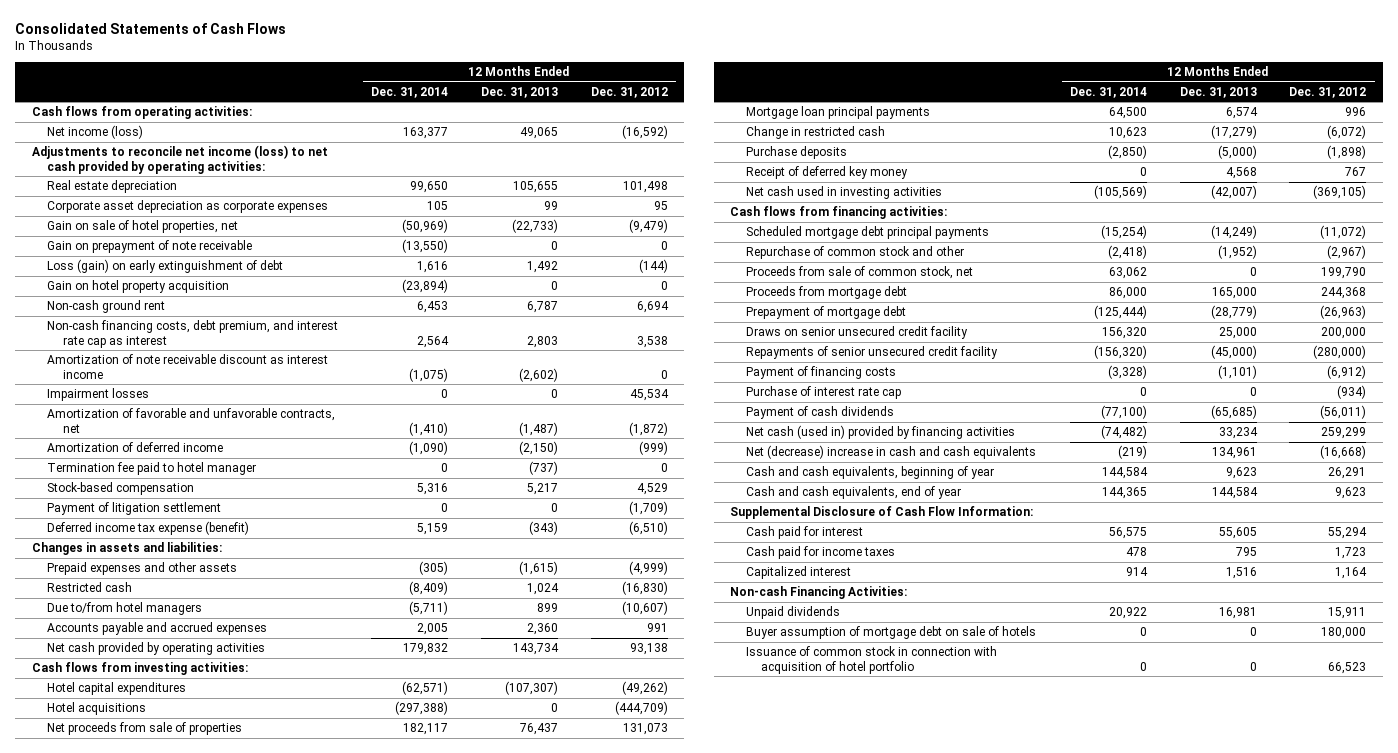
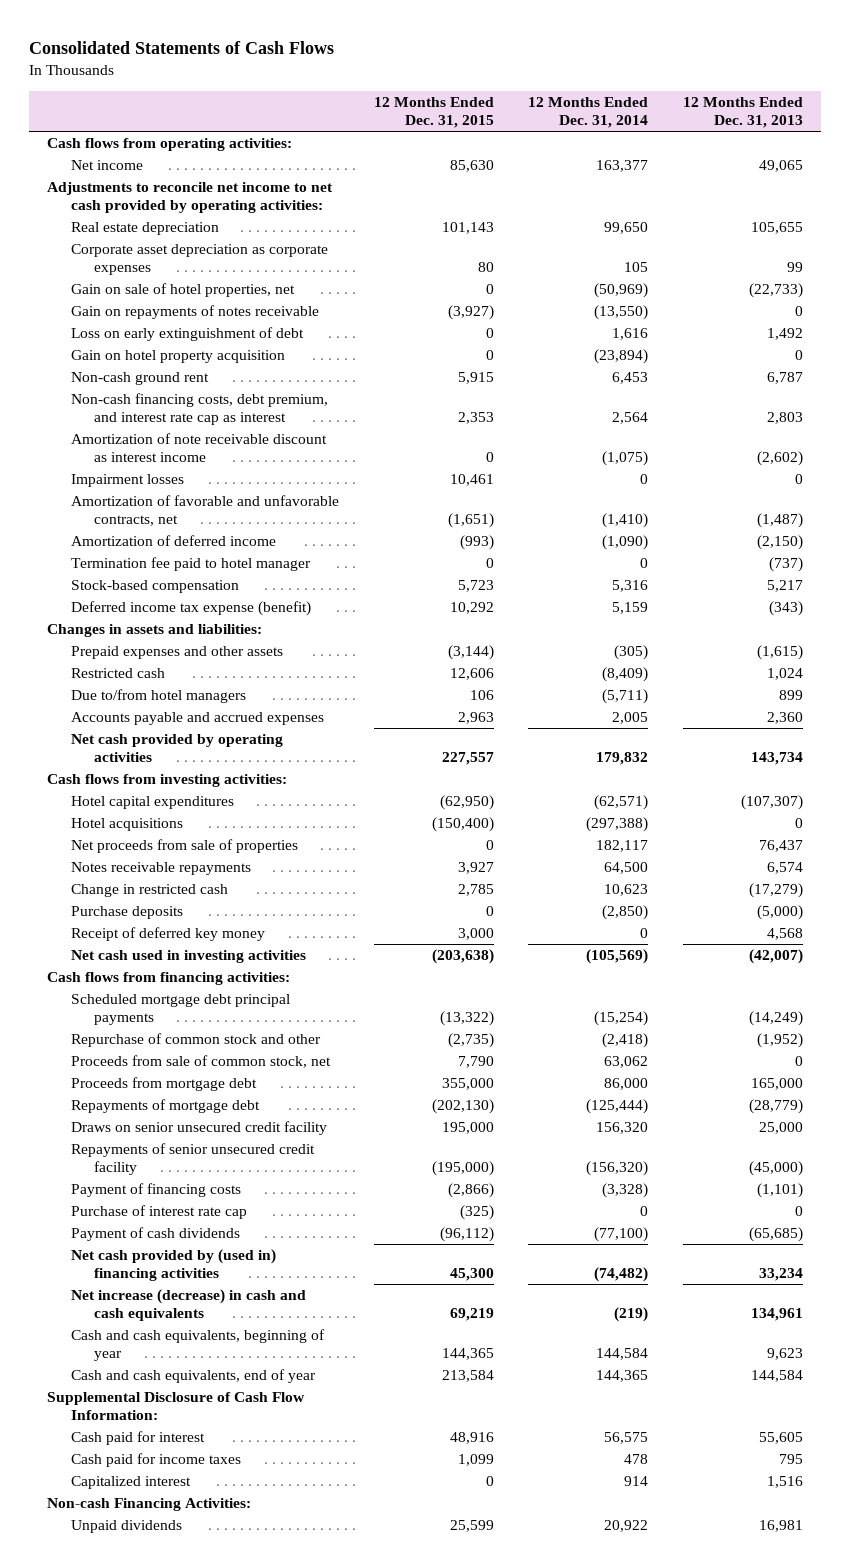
[590,86,668,98] Dec. 31, 2012 -> none
none -> [373,97,494,129] 12 Months Ended Dec. 31, 2015
[47,125,144,140] Net income (loss) -> [70,160,143,171] Net income
[31,145,328,174] Adjustments to reconcile net income (loss) to net cash provided by operating activities: -> [46,182,333,214] Adjustments to reconcile net income to net cash provided by operating activities:
[47,240,253,254] Gain on prepayment of note receivable -> [70,305,319,320] Gain on repayments of notes receivable
[47,259,284,274] Loss (gain) on early extinguishment of debt -> [70,327,304,342] Loss on early extinguishment of debt
[47,502,222,516] Payment of litigation settlement -> none
[745,106,930,120] Mortgage loan principal payments -> [70,862,251,876] Notes receivable repayments
[745,306,906,320] Prepayment of mortgage debt -> [70,1099,260,1114] Repayments of mortgage debt
[745,425,1015,440] Net cash (used in) provided by financing activities -> [70,1249,276,1282] Net cash provided by (used in) financing activities
[745,445,1036,460] Net (decrease) increase in cash and cash equivalents -> [70,1289,306,1322] Net increase (decrease) in cash and cash equivalents
[745,626,1036,640] Buyer assumption of mortgage debt on sale of hotels -> none
[745,646,997,674] Issuance of common stock in connection with acquisition of hotel portfolio -> none

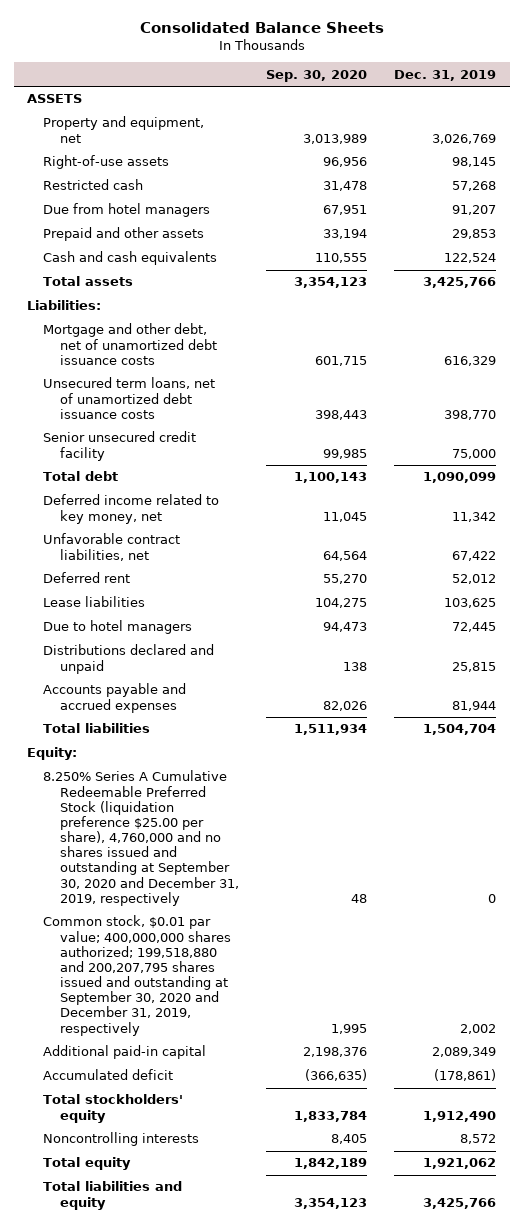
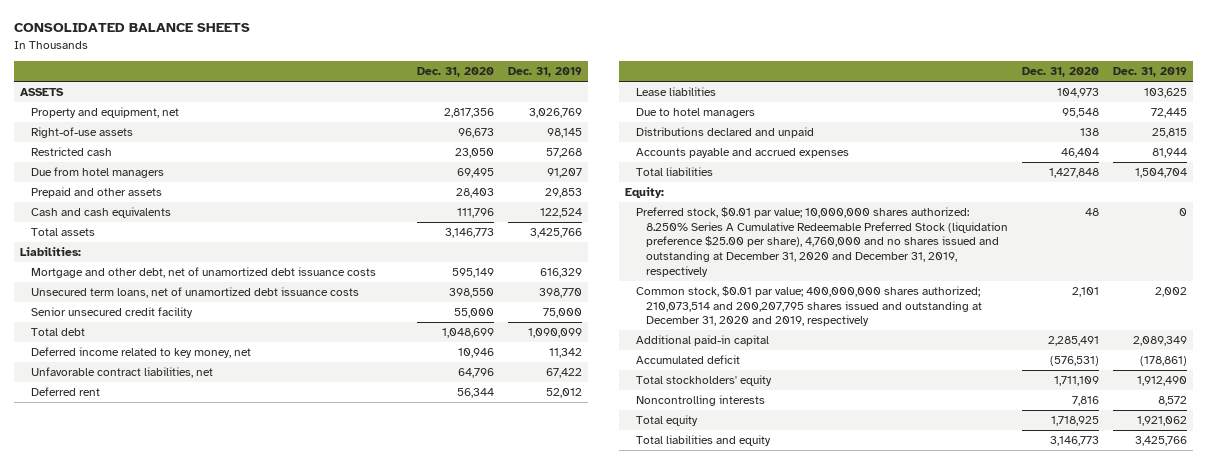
[139,21,384,33] Consolidated Balance Sheets -> [13,23,250,33] CONSOLIDATED BALANCE SHEETS
[265,69,367,82] Sep. 30, 2020 -> none
none -> [416,67,494,78] Dec. 31, 2020
[43,770,239,906] 8.250% Series A Cumulative Redeemable Preferred Stock (liquidation preference $25.00 per share), 4,760,000 and no shares issued and outstanding at September 30, 2020 and December 31, 2019, respectively -> [635,207,1009,277] Preferred stock, $0.01 par value; 10,000,000 shares authorized: 8.250% Series A Cumulative Redeemable Preferred Stock (liquidation preference $25.00 per share), 4,760,000 and no shares issued and outstanding at December 31, 2020 and December 31, 2019, respectively
[43,915,231,1036] Common stock, $0.01 par value; 400,000,000 shares authorized; 199,518,880 and 200,207,795 shares issued and outstanding at September 30, 2020 and December 31, 2019, respectively -> [635,286,983,327] Common stock, $0.01 par value; 400,000,000 shares authorized; 210,073,514 and 200,207,795 shares issued and outstanding at December 31, 2020 and 2019, respectively

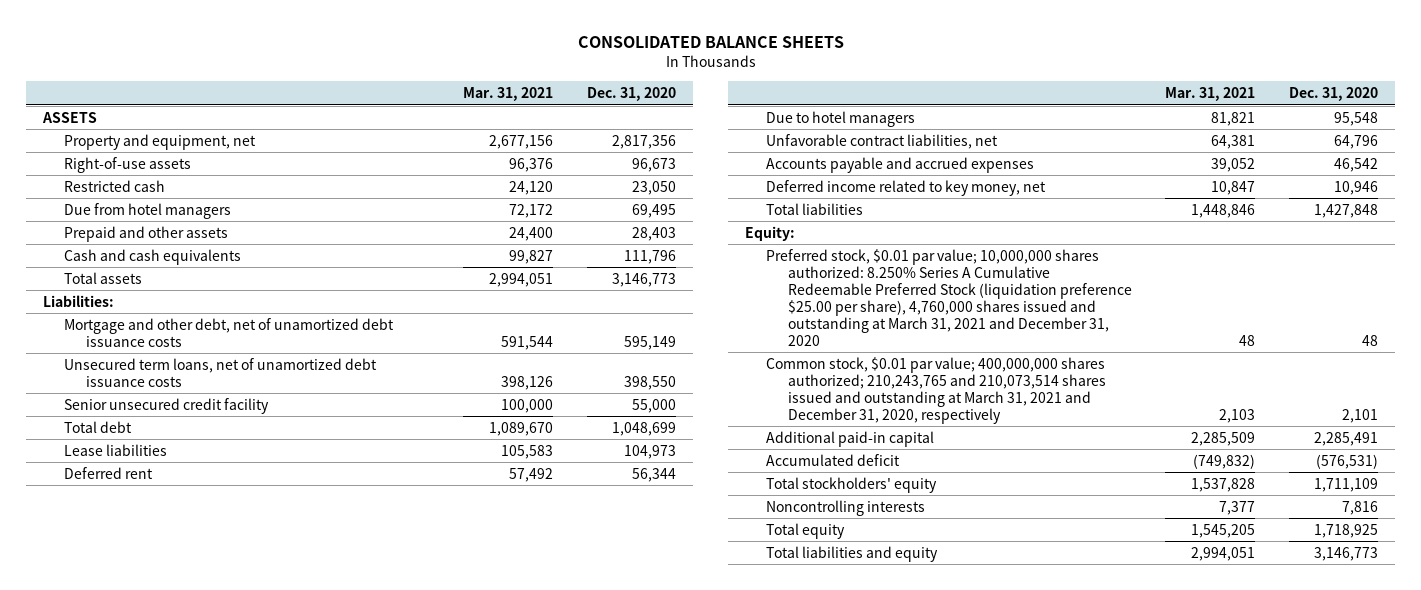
[507,67,582,78] Dec. 31, 2019 -> none
none -> [463,87,554,102] Mar. 31, 2021
[30,387,100,397] Deferred rent -> [64,466,154,479] Deferred rent
[635,127,814,139] Distributions declared and unpaid -> none
[30,367,213,379] Unfavorable contract liabilities, net -> [766,133,999,149] Unfavorable contract liabilities, net
[1060,148,1099,159] 46,404 -> [1333,157,1378,172] 46,542
[30,347,251,359] Deferred income related to key money, net -> [766,179,1047,196] Deferred income related to key money, net
[635,207,1009,277] Preferred stock, $0.01 par value; 10,000,000 shares authorized: 8.250% Series A Cumulative Redeemable Preferred Stock (liquidation preference $25.00 per share), 4,760,000 and no shares issued and outstanding at December 31, 2020 and December 31, 2019, respectively -> [766,248,1132,346] Preferred stock, $0.01 par value; 10,000,000 shares authorized: 8.250% Series A Cumulative Redeemable Preferred Stock (liquidation preference $25.00 per share), 4,760,000 shares issued and outstanding at March 31, 2021 and December 31, 2020
[635,286,983,327] Common stock, $0.01 par value; 400,000,000 shares authorized; 210,073,514 and 200,207,795 shares issued and outstanding at December 31, 2020 and 2019, respectively -> [766,356,1106,424] Common stock, $0.01 par value; 400,000,000 shares authorized; 210,243,765 and 210,073,514 shares issued and outstanding at March 31, 2021 and December 31, 2020, respectively

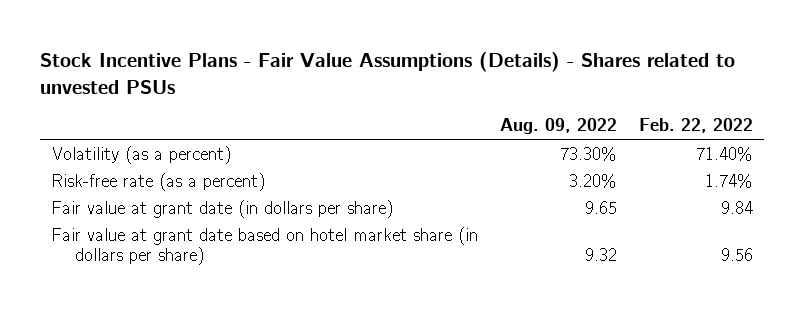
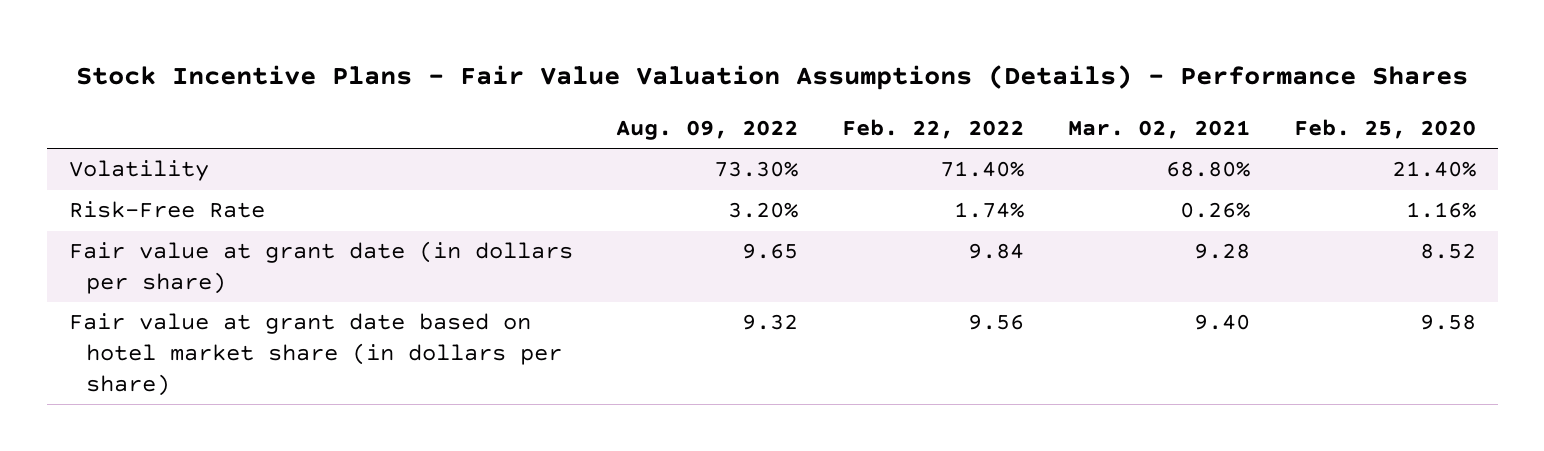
[39,51,735,95] Stock Incentive Plans - Fair Value Assumptions (Details) - Shares related to unvested PSUs -> [76,64,1469,90] Stock Incentive Plans - Fair Value Valuation Assumptions (Details) - Performance Shares
none -> [1067,119,1250,139] Mar. 02, 2021
none -> [1293,118,1476,139] Feb. 25, 2020
[50,145,231,164] Volatility (as a percent) -> [68,160,209,182] Volatility
[50,172,265,191] Risk-free rate (as a percent) -> [68,201,265,219] Risk-Free Rate

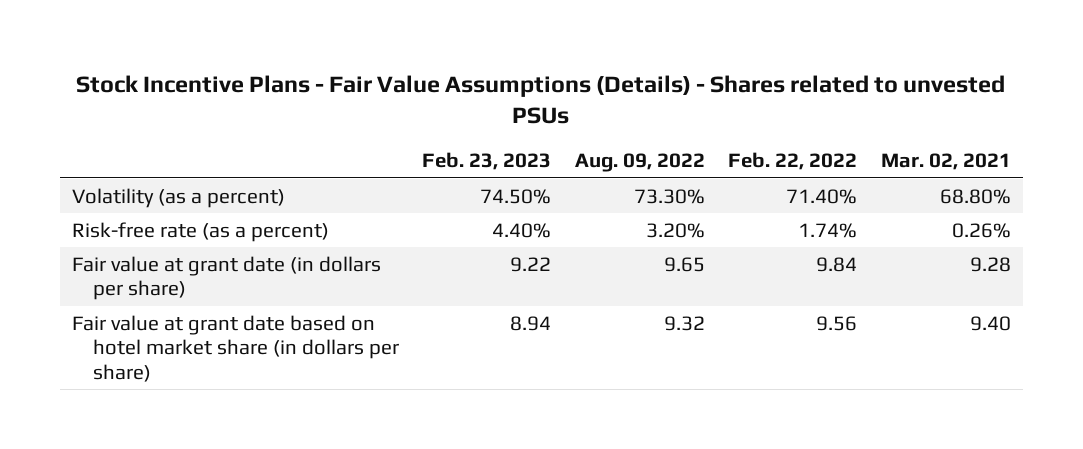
[76,64,1469,90] Stock Incentive Plans - Fair Value Valuation Assumptions (Details) - Performance Shares -> [76,74,1006,125] Stock Incentive Plans - Fair Value Assumptions (Details) - Shares related to unvested PSUs
[1293,118,1476,139] Feb. 25, 2020 -> none
none -> [422,152,552,171] Feb. 23, 2023
[68,160,209,182] Volatility -> [71,187,285,208] Volatility (as a percent)
[68,201,265,219] Risk-Free Rate -> [71,221,329,242] Risk-free rate (as a percent)

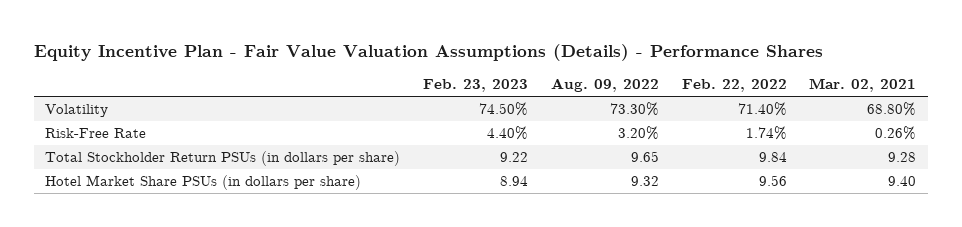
[76,74,1006,125] Stock Incentive Plans - Fair Value Assumptions (Details) - Shares related to unvested PSUs -> [34,44,824,62] Equity Incentive Plan - Fair Value Valuation Assumptions (Details) - Performance Shares
[71,187,285,208] Volatility (as a percent) -> [45,104,109,118] Volatility
[71,221,329,242] Risk-free rate (as a percent) -> [45,128,147,139] Risk-Free Rate
[71,255,381,301] Fair value at grant date (in dollars per share) -> [45,151,401,167] Total Stockholder Return PSUs (in dollars per share)
[71,314,399,382] Fair value at grant date based on hotel market share (in dollars per share) -> [45,175,362,191] Hotel Market Share PSUs (in dollars per share)

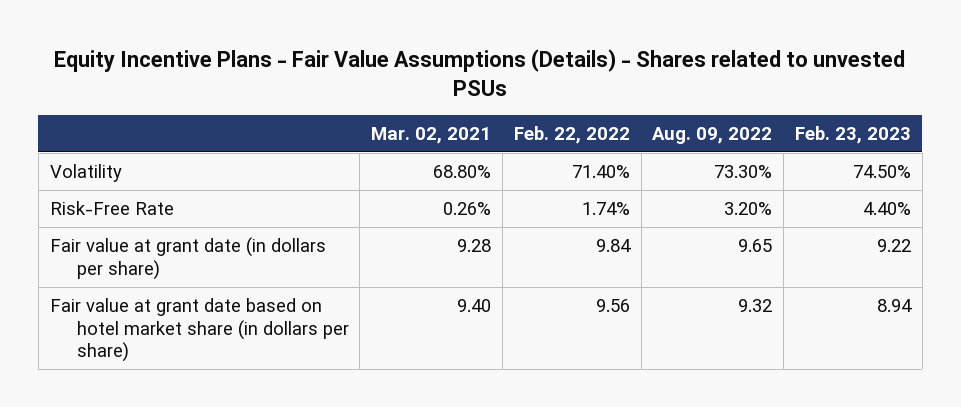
[34,44,824,62] Equity Incentive Plan - Fair Value Valuation Assumptions (Details) - Performance Shares -> [54,49,906,97] Equity Incentive Plans - Fair Value Assumptions (Details) - Shares related to unvested PSUs
[45,151,401,167] Total Stockholder Return PSUs (in dollars per share) -> [49,237,326,280] Fair value at grant date (in dollars per share)
[45,175,362,191] Hotel Market Share PSUs (in dollars per share) -> [49,298,349,363] Fair value at grant date based on hotel market share (in dollars per share)

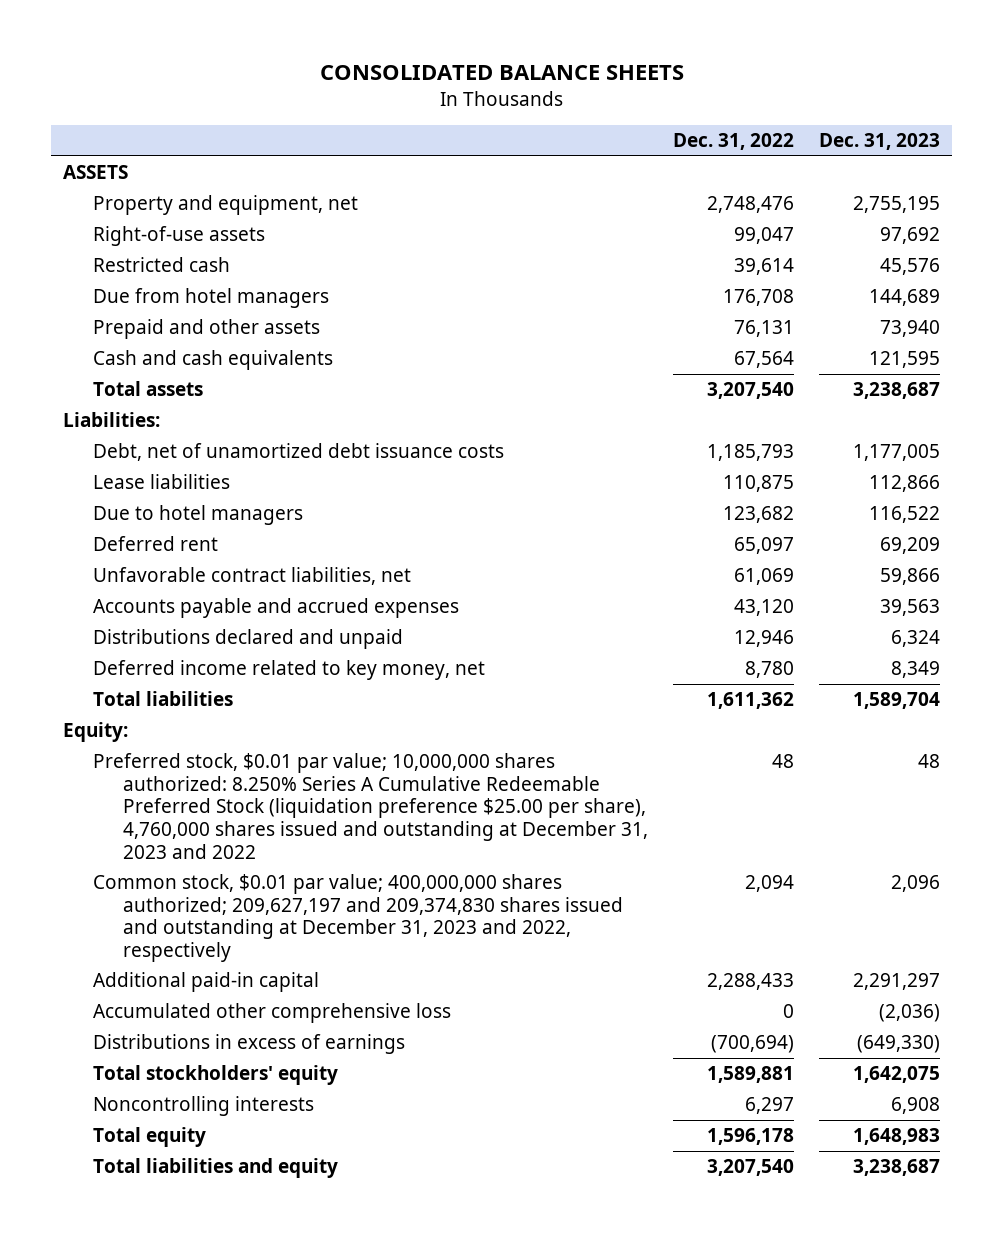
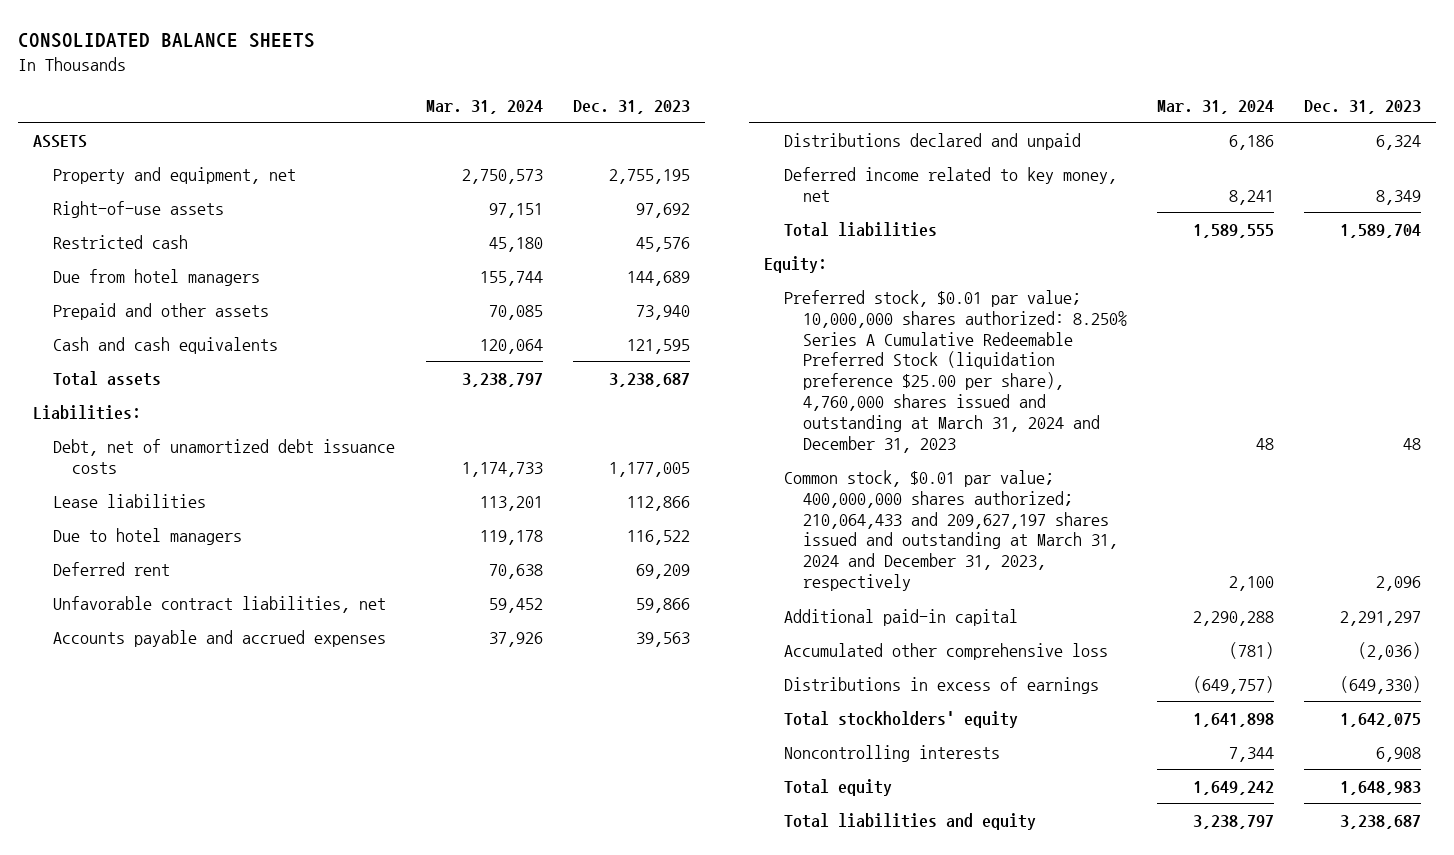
[672,133,794,151] Dec. 31, 2022 -> none
none -> [425,99,543,114] Mar. 31, 2024
[93,753,648,859] Preferred stock, $0.01 par value; 10,000,000 shares authorized: 8.250% Series A Cumulative Redeemable Preferred Stock (liquidation preference $25.00 per share), 4,760,000 shares issued and outstanding at December 31, 2023 and 2022 -> [783,289,1128,454] Preferred stock, $0.01 par value; 10,000,000 shares authorized: 8.250% Series A Cumulative Redeemable Preferred Stock (liquidation preference $25.00 per share), 4,760,000 shares issued and outstanding at March 31, 2024 and December 31, 2023
[93,874,623,962] Common stock, $0.01 par value; 400,000,000 shares authorized; 209,627,197 and 209,374,830 shares issued and outstanding at December 31, 2023 and 2022, respectively -> [783,469,1119,592] Common stock, $0.01 par value; 400,000,000 shares authorized; 210,064,433 and 209,627,197 shares issued and outstanding at March 31, 2024 and December 31, 2023, respectively

